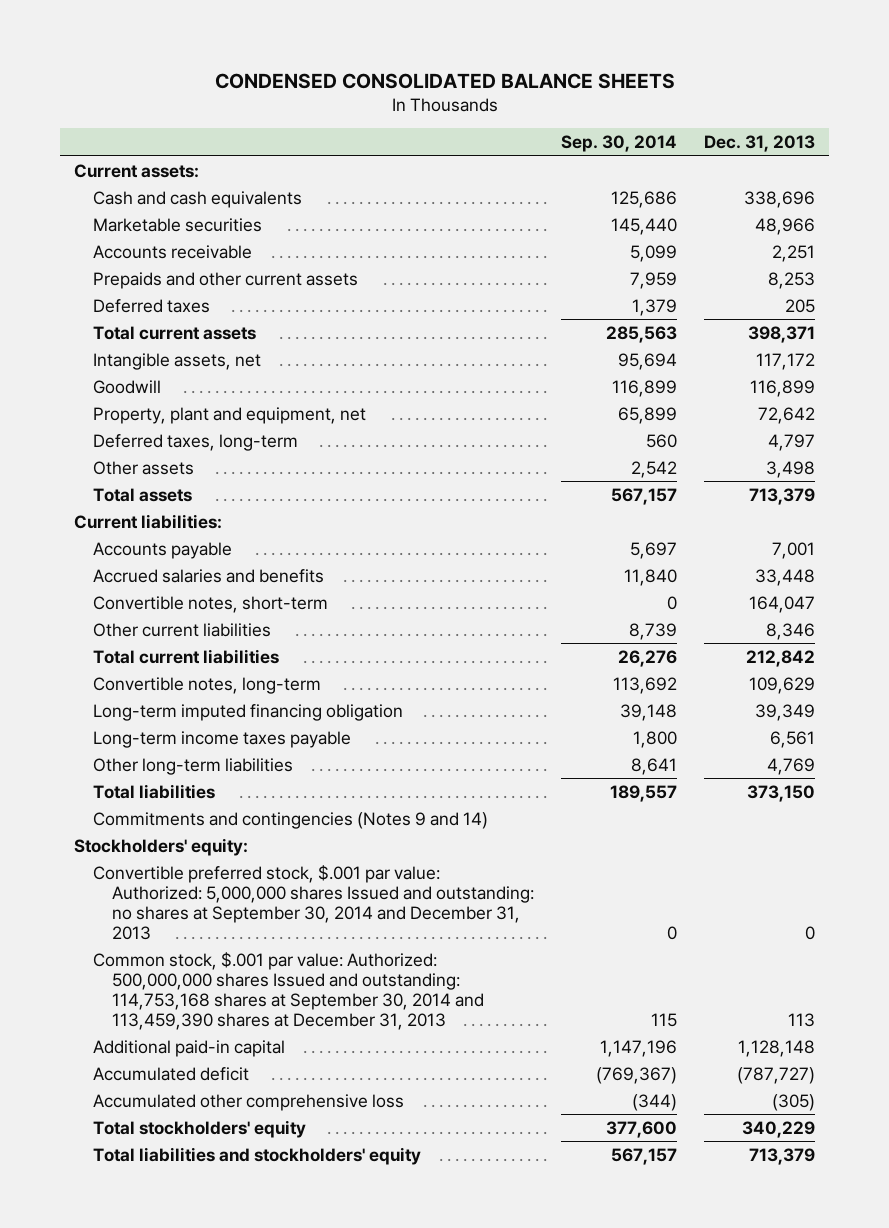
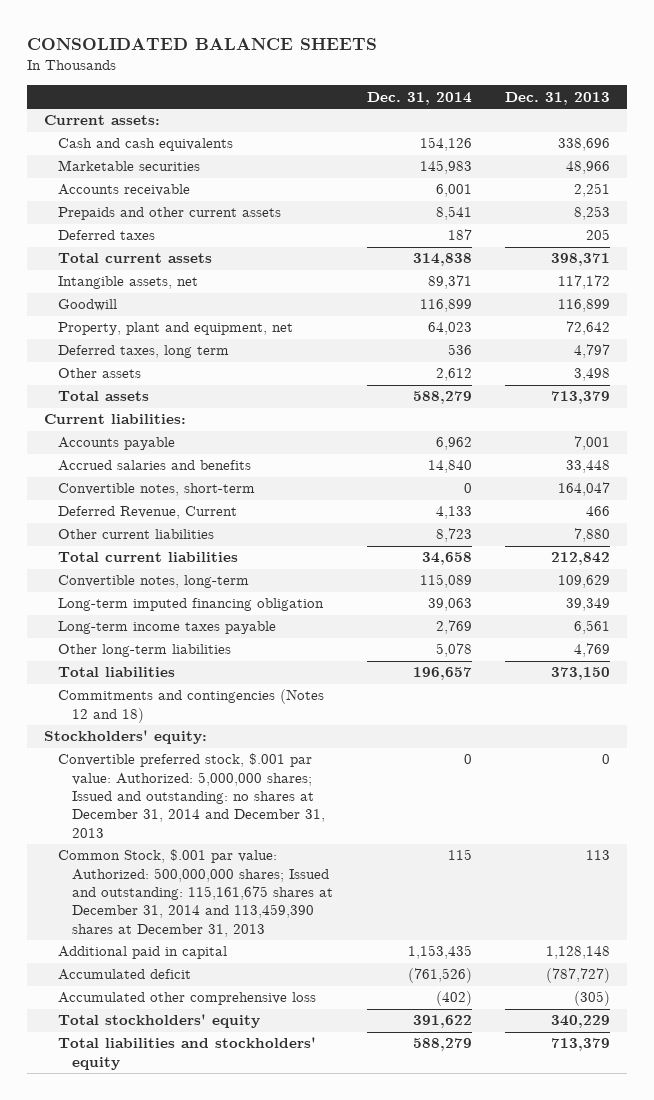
[214,72,675,89] CONDENSED CONSOLIDATED BALANCE SHEETS -> [27,38,378,51] CONSOLIDATED BALANCE SHEETS
[560,135,677,153] Sep. 30, 2014 -> none
none -> [366,91,472,105] Dec. 31, 2014
[92,433,298,451] Deferred taxes, long-term -> [58,345,230,359] Deferred taxes, long term
none -> [58,506,238,520] Deferred Revenue, Current
[765,622,815,640] 8,346 -> [574,528,611,543] 7,880
[92,811,488,829] Commitments and contingencies (Notes 9 and 14) -> [58,689,325,723] Commitments and contingencies (Notes 12 and 18)
[92,864,534,940] Convertible preferred stock, $.001 par value: Authorized: 5,000,000 shares Issued and outstanding: no shares at September 30, 2014 and December 31, 2013 -> [58,753,326,838] Convertible preferred stock, $.001 par value: Authorized: 5,000,000 shares; Issued and outstanding: no shares at December 31, 2014 and December 31, 2013
[92,951,484,1030] Common stock, $.001 par value: Authorized: 500,000,000 shares Issued and outstanding: 114,753,168 shares at September 30, 2014 and 113,459,390 shares at December 31, 2013 -> [58,849,334,937] Common Stock, $.001 par value: Authorized: 500,000,000 shares; Issued and outstanding: 115,161,675 shares at December 31, 2014 and 113,459,390 shares at December 31, 2013
[92,1039,285,1057] Additional paid-in capital -> [58,946,228,960] Additional paid in capital

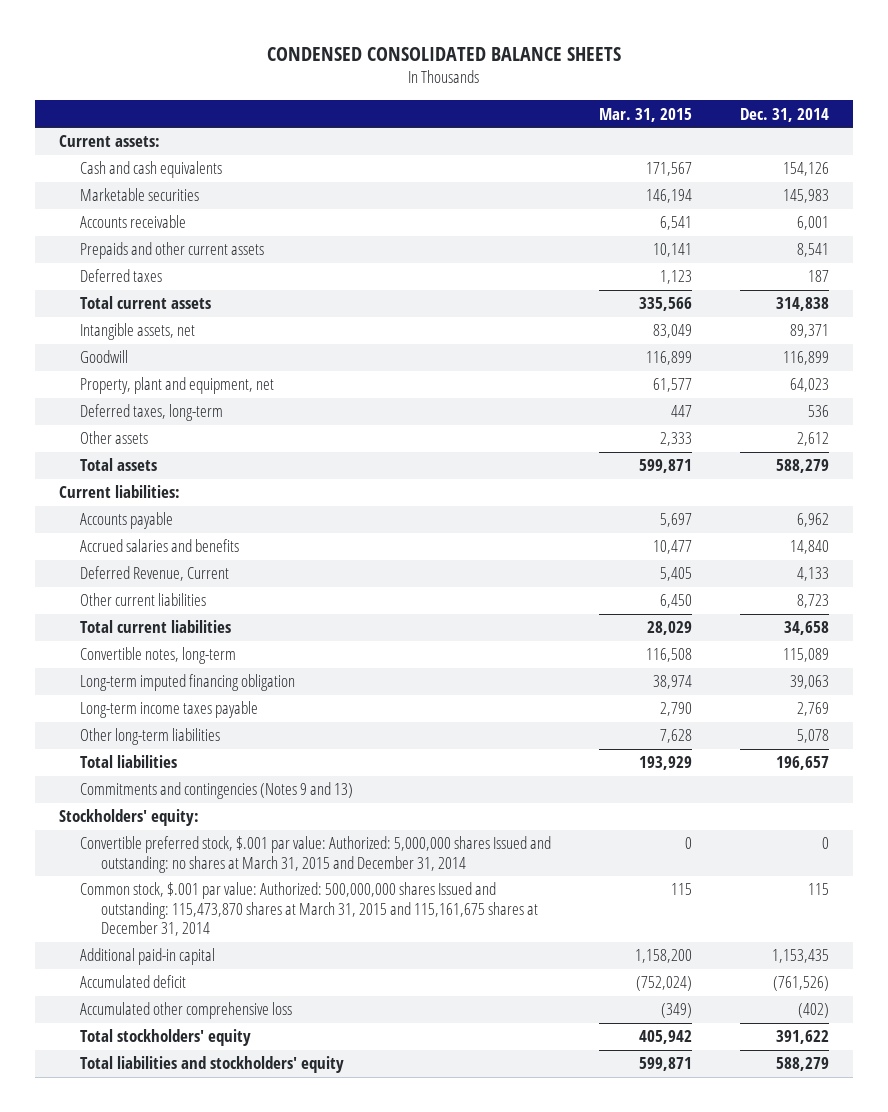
[27,38,378,51] CONSOLIDATED BALANCE SHEETS -> [266,46,621,61] CONDENSED CONSOLIDATED BALANCE SHEETS
[505,91,611,105] Dec. 31, 2013 -> none
none -> [598,107,692,122] Mar. 31, 2015
[58,345,230,359] Deferred taxes, long term -> [79,404,223,422] Deferred taxes, long-term
[58,483,256,497] Convertible notes, short-term -> none
[58,689,325,723] Commitments and contingencies (Notes 12 and 18) -> [79,782,353,800] Commitments and contingencies (Notes 9 and 13)
[58,753,326,838] Convertible preferred stock, $.001 par value: Authorized: 5,000,000 shares; Issued and outstanding: no shares at December 31, 2014 and December 31, 2013 -> [79,836,551,873] Convertible preferred stock, $.001 par value: Authorized: 5,000,000 shares Issued and outstanding: no shares at March 31, 2015 and December 31, 2014
[58,849,334,937] Common Stock, $.001 par value: Authorized: 500,000,000 shares; Issued and outstanding: 115,161,675 shares at December 31, 2014 and 113,459,390 shares at December 31, 2013 -> [79,882,538,937] Common stock, $.001 par value: Authorized: 500,000,000 shares Issued and outstanding: 115,473,870 shares at March 31, 2015 and 115,161,675 shares at December 31, 2014
[58,946,228,960] Additional paid in capital -> [79,948,215,966] Additional paid-in capital

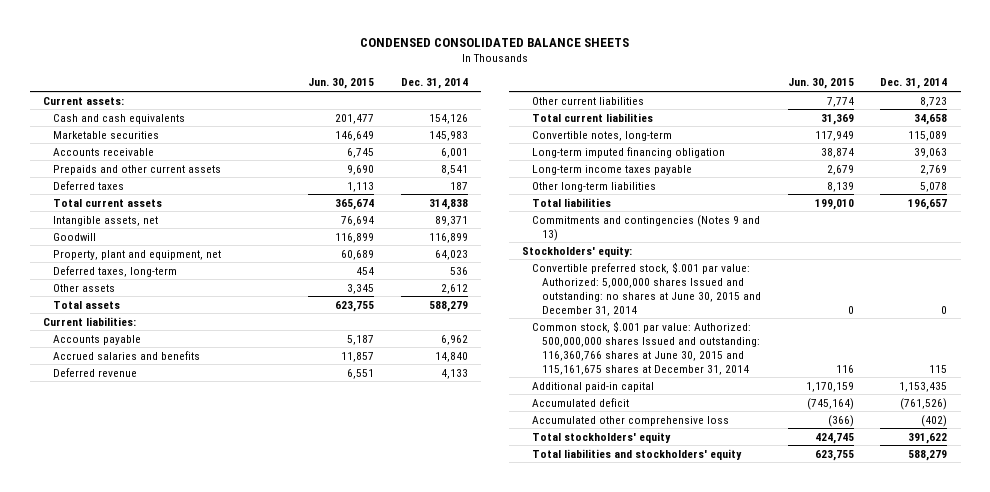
[598,107,692,122] Mar. 31, 2015 -> none
none -> [308,78,375,90] Jun. 30, 2015
[79,566,229,582] Deferred Revenue, Current -> [52,367,137,377] Deferred revenue
[79,836,551,873] Convertible preferred stock, $.001 par value: Authorized: 5,000,000 shares Issued and outstanding: no shares at March 31, 2015 and December 31, 2014 -> [532,261,762,316] Convertible preferred stock, $.001 par value: Authorized: 5,000,000 shares Issued and outstanding: no shares at June 30, 2015 and December 31, 2014
[79,882,538,937] Common stock, $.001 par value: Authorized: 500,000,000 shares Issued and outstanding: 115,473,870 shares at March 31, 2015 and 115,161,675 shares at December 31, 2014 -> [532,320,761,375] Common stock, $.001 par value: Authorized: 500,000,000 shares Issued and outstanding: 116,360,766 shares at June 30, 2015 and 115,161,675 shares at December 31, 2014

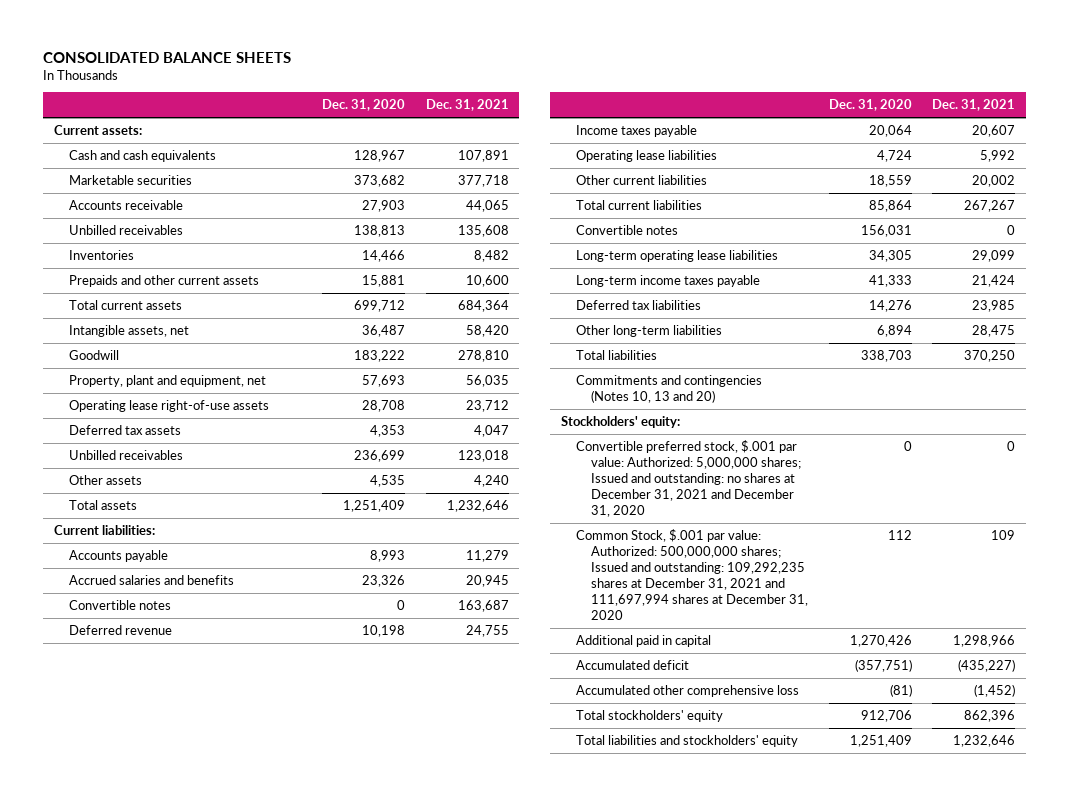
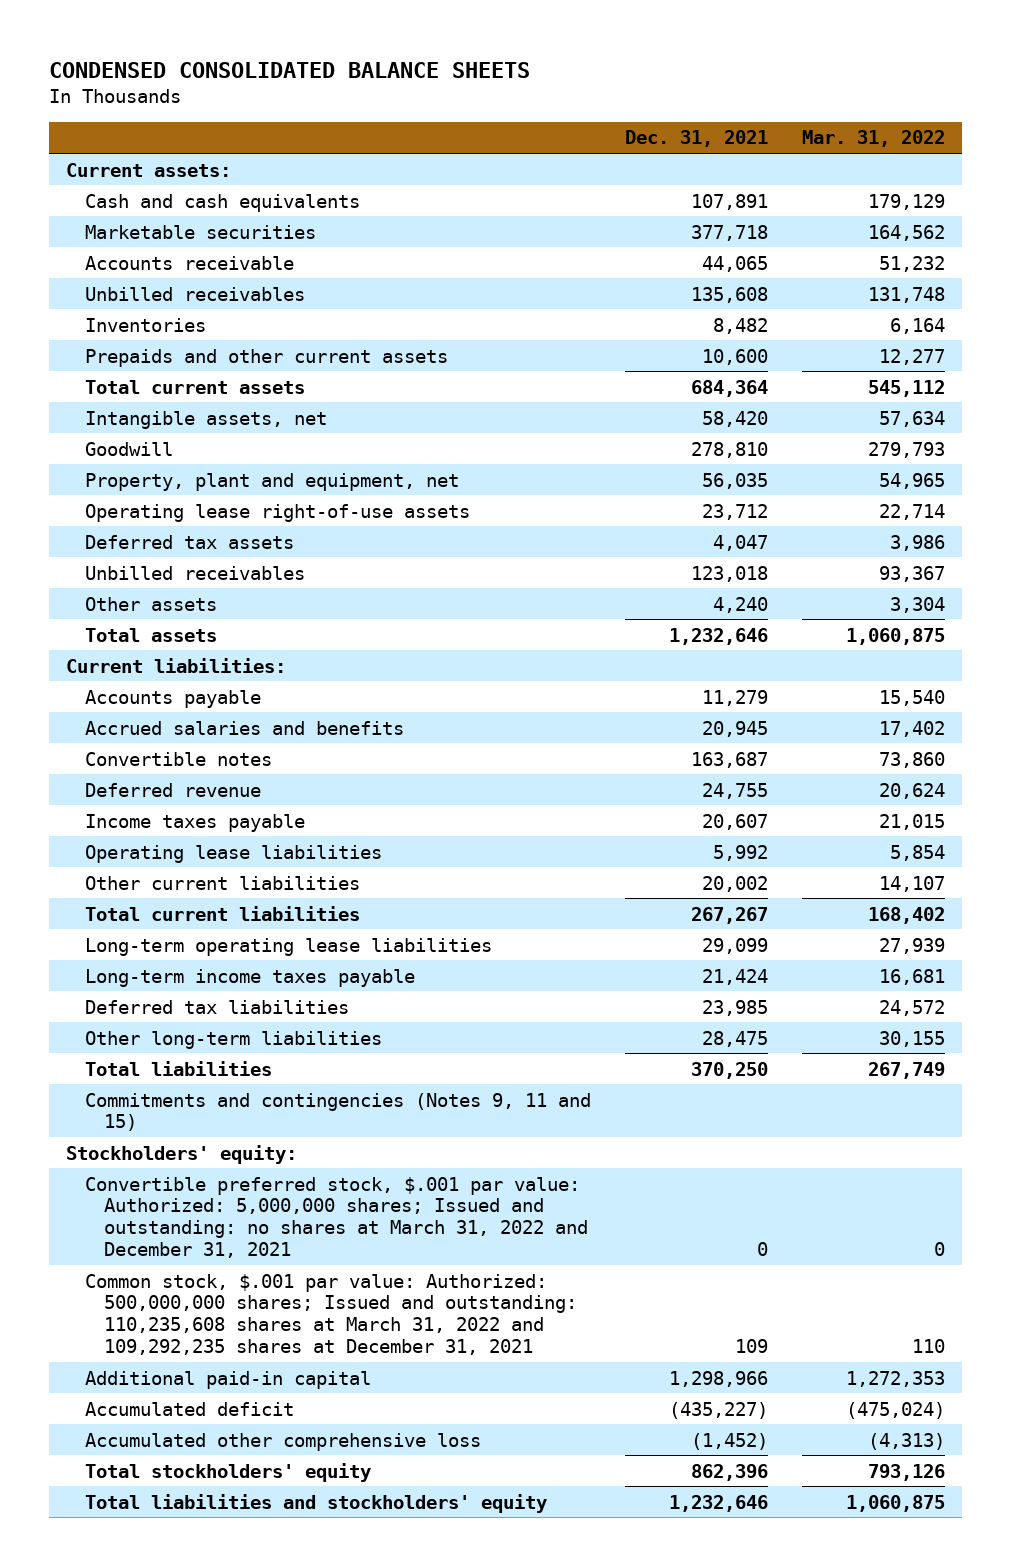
[43,51,292,63] CONSOLIDATED BALANCE SHEETS -> [48,61,530,78] CONDENSED CONSOLIDATED BALANCE SHEETS
[321,99,405,112] Dec. 31, 2020 -> none
none -> [801,130,945,148] Mar. 31, 2022
[575,224,678,235] Convertible notes -> none
[575,374,762,403] Commitments and contingencies (Notes 10, 13 and 20) -> [85,1092,592,1132] Commitments and contingencies (Notes 9, 11 and 15)
[575,439,801,518] Convertible preferred stock, $.001 par value: Authorized: 5,000,000 shares; Issued and outstanding: no shares at December 31, 2021 and December 31, 2020 -> [85,1176,589,1259] Convertible preferred stock, $.001 par value: Authorized: 5,000,000 shares; Issued and outstanding: no shares at March 31, 2022 and December 31, 2021
[575,528,808,621] Common Stock, $.001 par value: Authorized: 500,000,000 shares; Issued and outstanding: 109,292,235 shares at December 31, 2021 and 111,697,994 shares at December 31, 2020 -> [85,1273,578,1356] Common stock, $.001 par value: Authorized: 500,000,000 shares; Issued and outstanding: 110,235,608 shares at March 31, 2022 and 109,292,235 shares at December 31, 2021
[575,634,711,647] Additional paid in capital -> [85,1370,372,1389] Additional paid-in capital

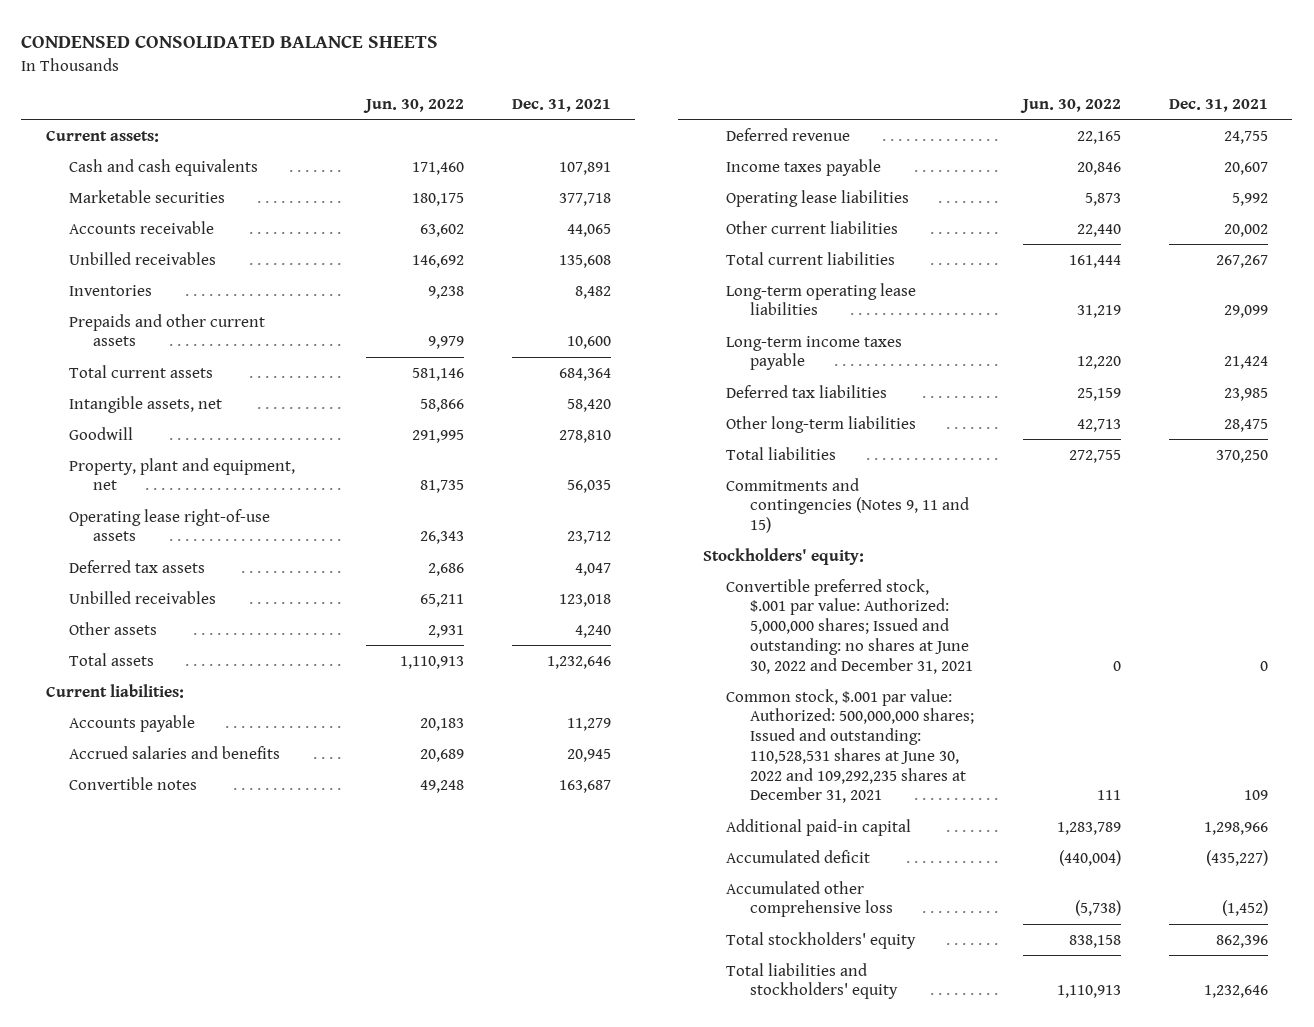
[801,130,945,148] Mar. 31, 2022 -> none
none -> [362,98,464,113] Jun. 30, 2022
[85,1176,589,1259] Convertible preferred stock, $.001 par value: Authorized: 5,000,000 shares; Issued and outstanding: no shares at March 31, 2022 and December 31, 2021 -> [726,578,974,674] Convertible preferred stock, $.001 par value: Authorized: 5,000,000 shares; Issued and outstanding: no shares at June 30, 2022 and December 31, 2021
[85,1273,578,1356] Common stock, $.001 par value: Authorized: 500,000,000 shares; Issued and outstanding: 110,235,608 shares at March 31, 2022 and 109,292,235 shares at December 31, 2021 -> [726,688,975,804] Common stock, $.001 par value: Authorized: 500,000,000 shares; Issued and outstanding: 110,528,531 shares at June 30, 2022 and 109,292,235 shares at December 31, 2021

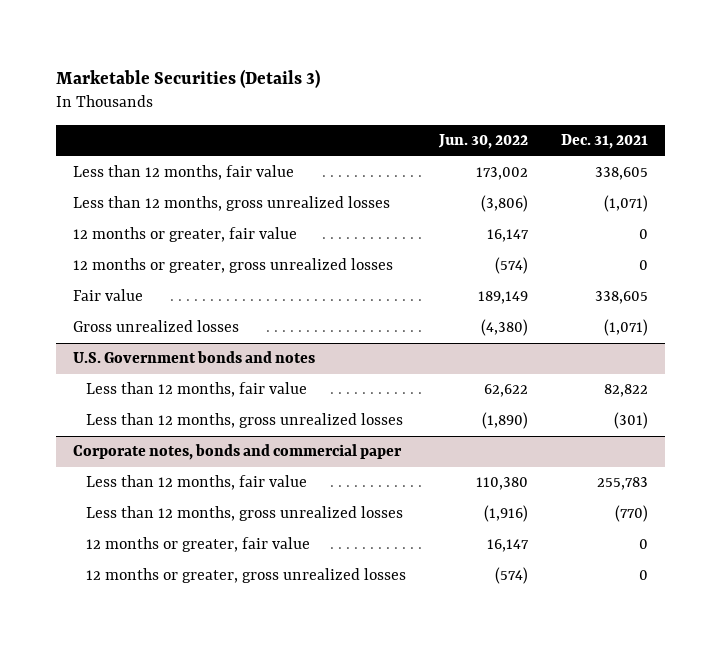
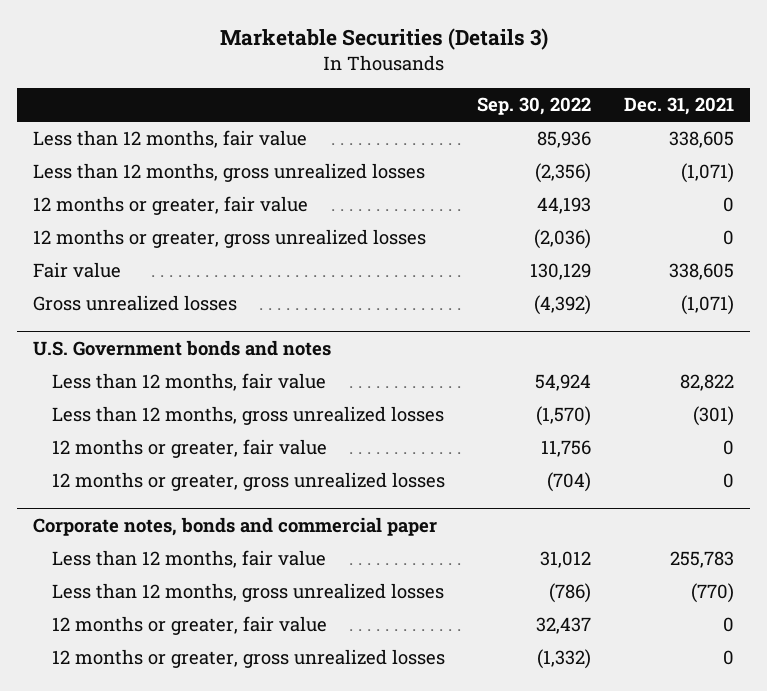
[438,134,529,150] Jun. 30, 2022 -> none
none -> [477,97,592,116] Sep. 30, 2022
none -> [52,439,328,459] 12 months or greater, fair value
none -> [52,472,446,492] 12 months or greater, gross unrealized losses

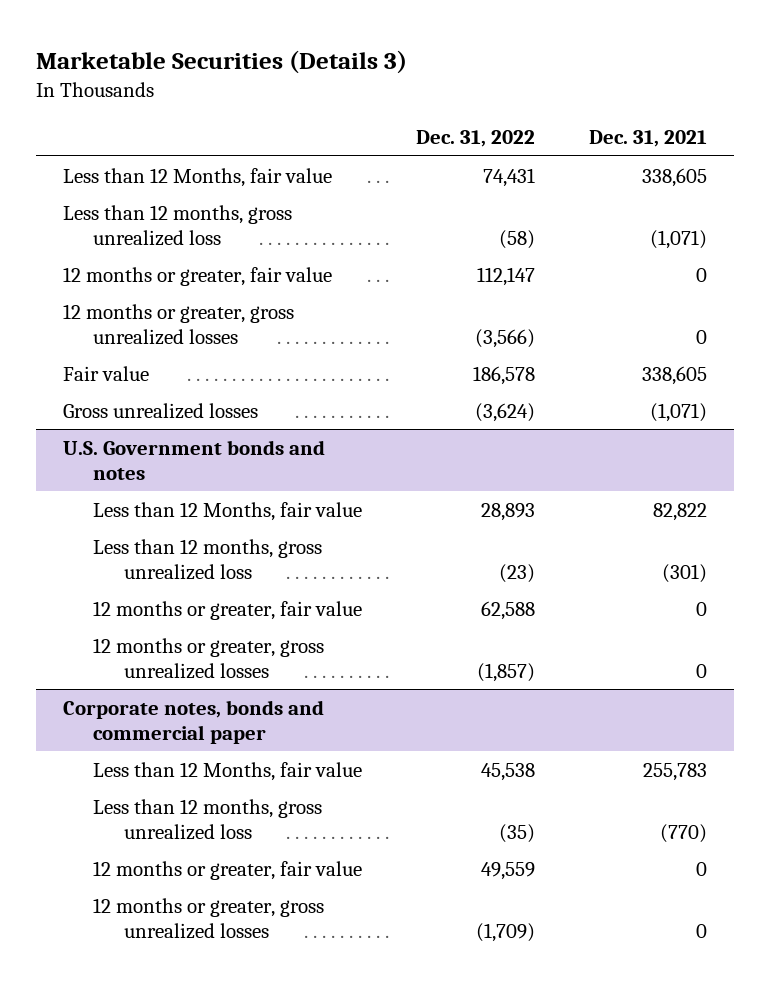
[477,97,592,116] Sep. 30, 2022 -> none
none -> [415,130,535,148] Dec. 31, 2022
[33,130,308,149] Less than 12 months, fair value -> [62,167,332,187] Less than 12 Months, fair value
[33,163,426,183] Less than 12 months, gross unrealized losses -> [62,204,292,247] Less than 12 months, gross unrealized loss
[52,373,327,392] Less than 12 months, fair value -> [93,501,363,521] Less than 12 Months, fair value
[52,406,445,426] Less than 12 months, gross unrealized losses -> [93,538,323,581] Less than 12 months, gross unrealized loss
[52,550,327,569] Less than 12 months, fair value -> [93,761,363,781] Less than 12 Months, fair value
[52,583,445,603] Less than 12 months, gross unrealized losses -> [93,798,323,841] Less than 12 months, gross unrealized loss

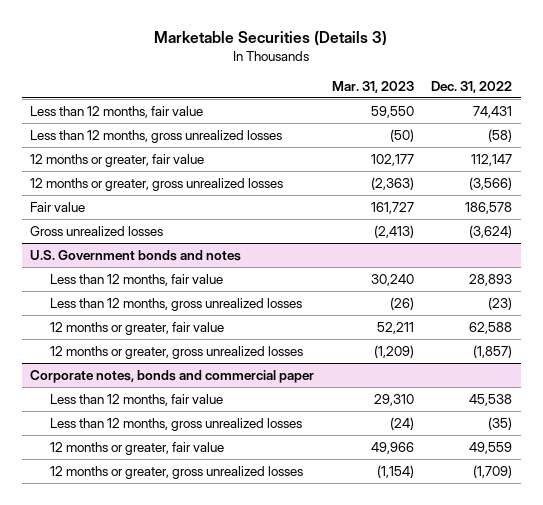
[588,130,707,148] Dec. 31, 2021 -> none
none -> [331,80,414,93] Mar. 31, 2023
[62,167,332,187] Less than 12 Months, fair value -> [30,105,204,118] Less than 12 months, fair value
[62,204,292,247] Less than 12 months, gross unrealized loss -> [30,129,283,143] Less than 12 months, gross unrealized losses
[93,501,363,521] Less than 12 Months, fair value -> [50,273,224,286] Less than 12 months, fair value
[93,538,323,581] Less than 12 months, gross unrealized loss -> [50,297,303,311] Less than 12 months, gross unrealized losses
[93,761,363,781] Less than 12 Months, fair value -> [50,393,224,406] Less than 12 months, fair value
[93,798,323,841] Less than 12 months, gross unrealized loss -> [50,417,303,431] Less than 12 months, gross unrealized losses

